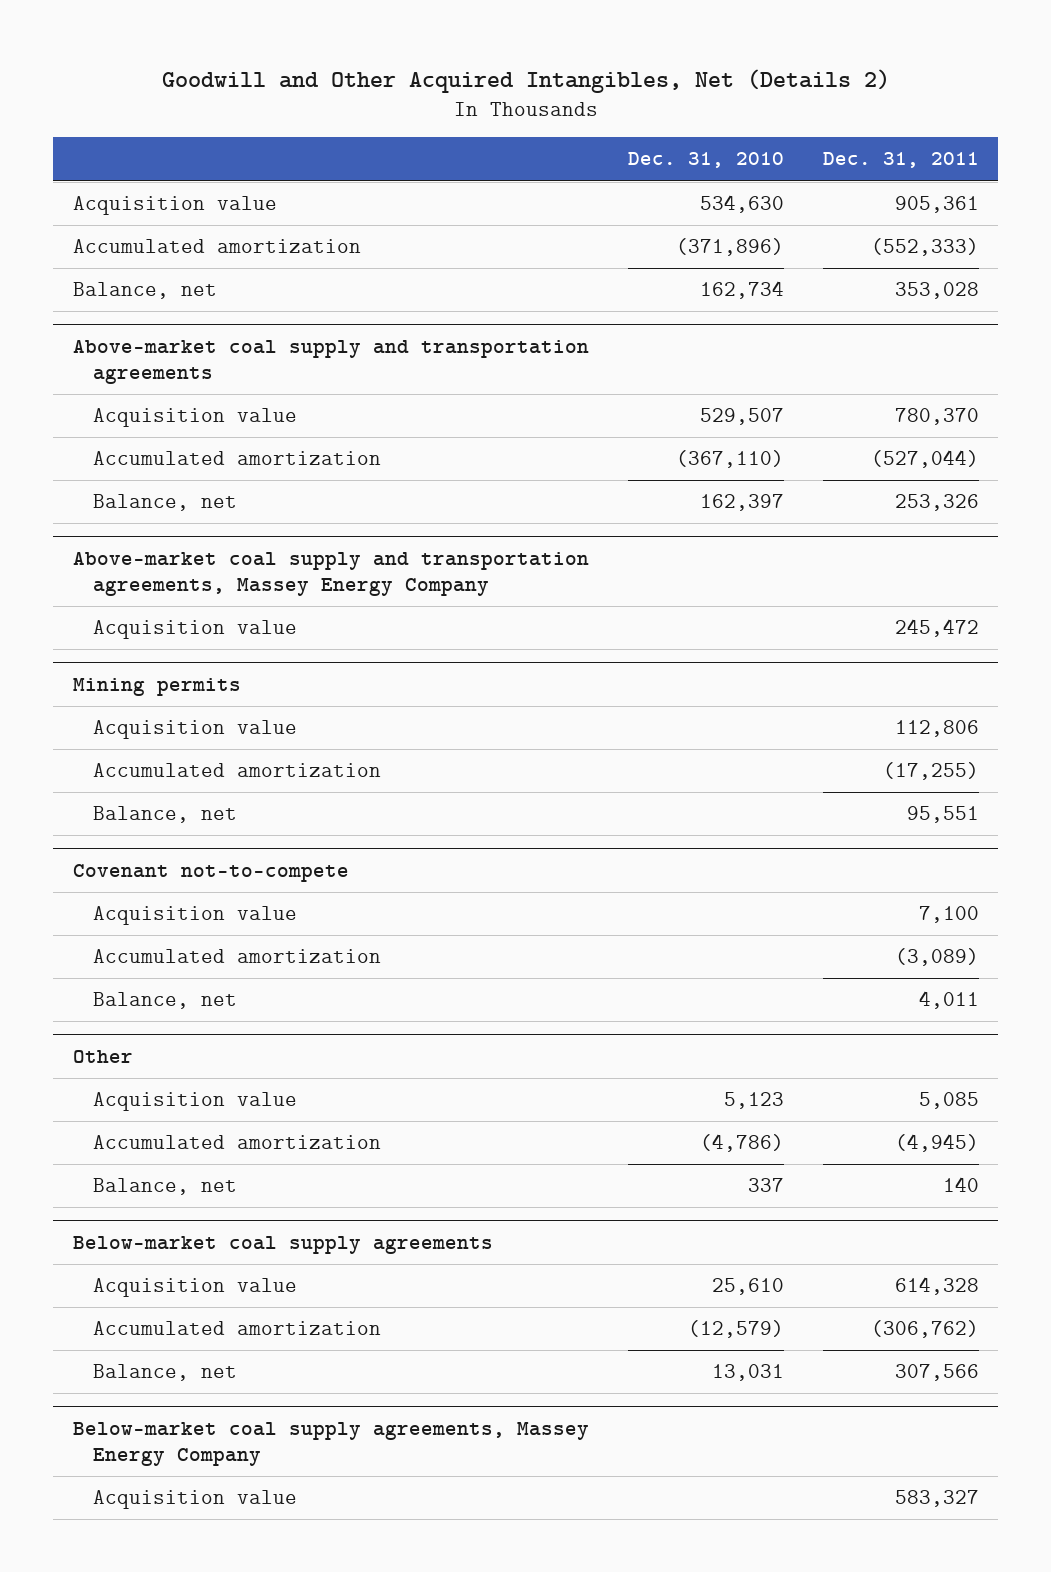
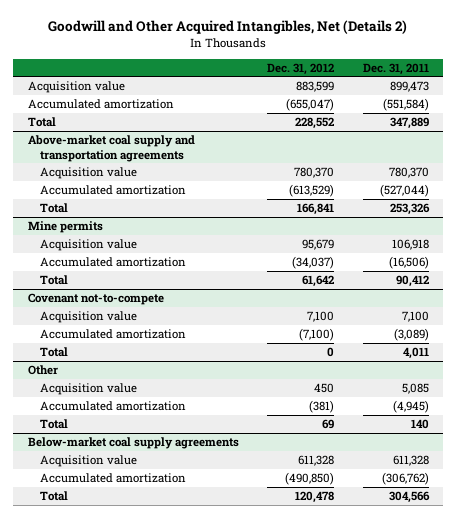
[627,152,784,169] Dec. 31, 2010 -> none
none -> [267,62,335,75] Dec. 31, 2012
[72,282,217,300] Balance, net -> none
[894,196,979,214] 905,361 -> [390,80,430,92] 899,473
[870,238,979,257] (552,333) -> [383,97,430,111] (551,584)
none -> [27,116,56,127] Total
[72,551,589,597] Above-market coal supply and transportation agreements, Massey Energy Company -> none
[72,677,241,696] Mining permits -> none
[93,720,298,740] Acquisition value -> none
[93,806,238,824] Balance, net -> none
[93,494,238,512] Balance, net -> [39,202,68,213] Total
none -> [27,220,103,233] Mine permits
[894,619,979,638] 245,472 -> [392,238,430,250] 106,918
[882,762,979,781] (17,255) -> [389,255,430,269] (16,506)
none -> [39,274,68,285] Total
[93,992,238,1010] Balance, net -> [39,346,68,357] Total
[93,1178,238,1196] Balance, net -> [39,418,68,429] Total
[894,1277,979,1296] 614,328 -> [393,454,430,466] 611,328
[93,1364,238,1382] Balance, net -> none
[72,1421,589,1467] Below-market coal supply agreements, Massey Energy Company -> none
[93,1490,298,1510] Acquisition value -> none
none -> [39,490,68,501] Total

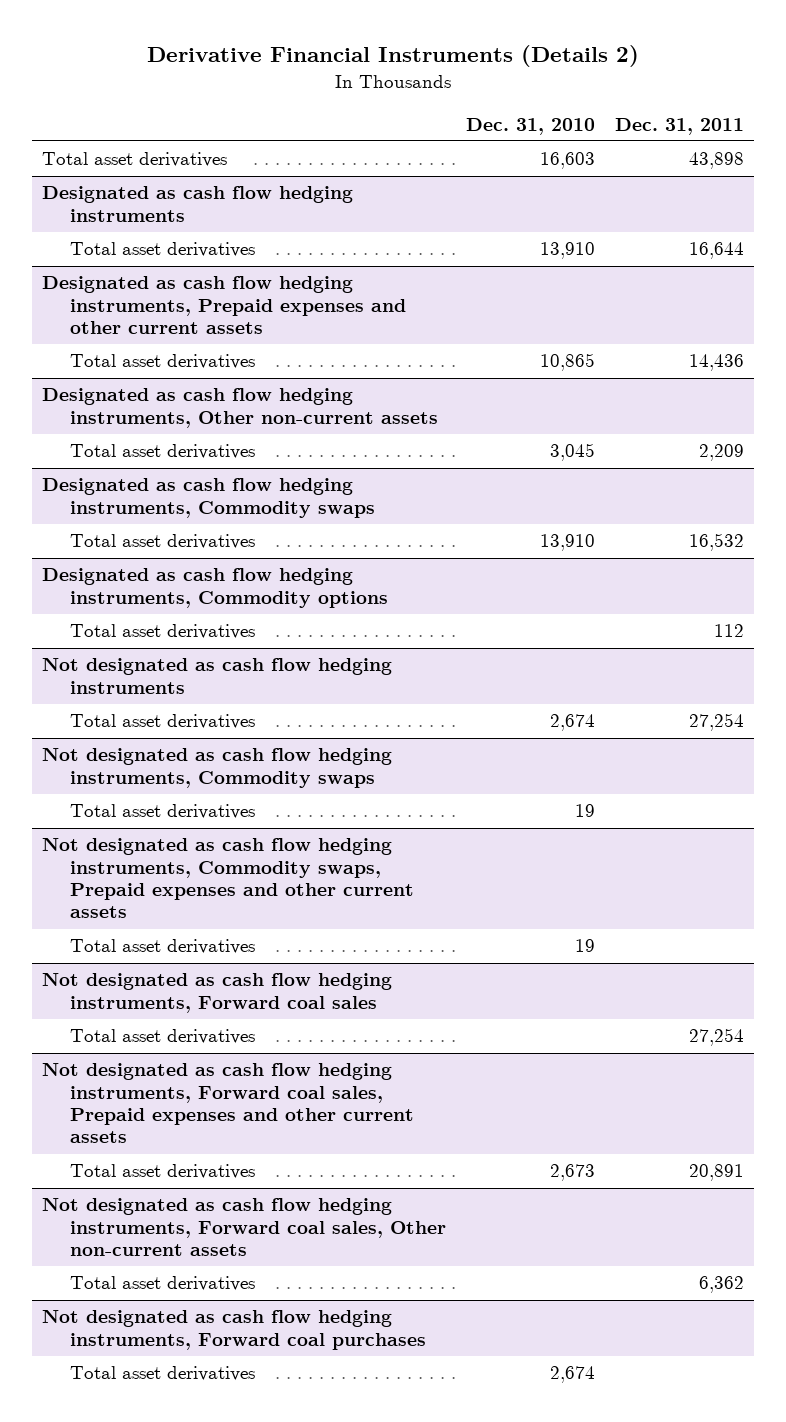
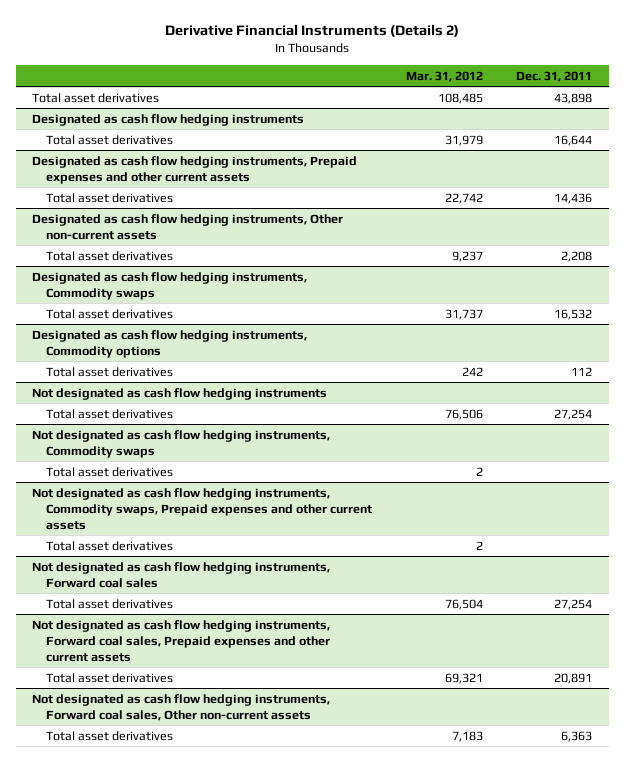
[466,117,596,135] Dec. 31, 2010 -> none
none -> [405,70,483,82] Mar. 31, 2012
[699,444,745,462] 2,209 -> [561,250,593,262] 2,208
[42,1310,427,1350] Not designated as cash flow hedging instruments, Forward coal purchases -> none
[70,1366,256,1382] Total asset derivatives -> none
[699,1276,745,1294] 6,362 -> [561,730,593,742] 6,363

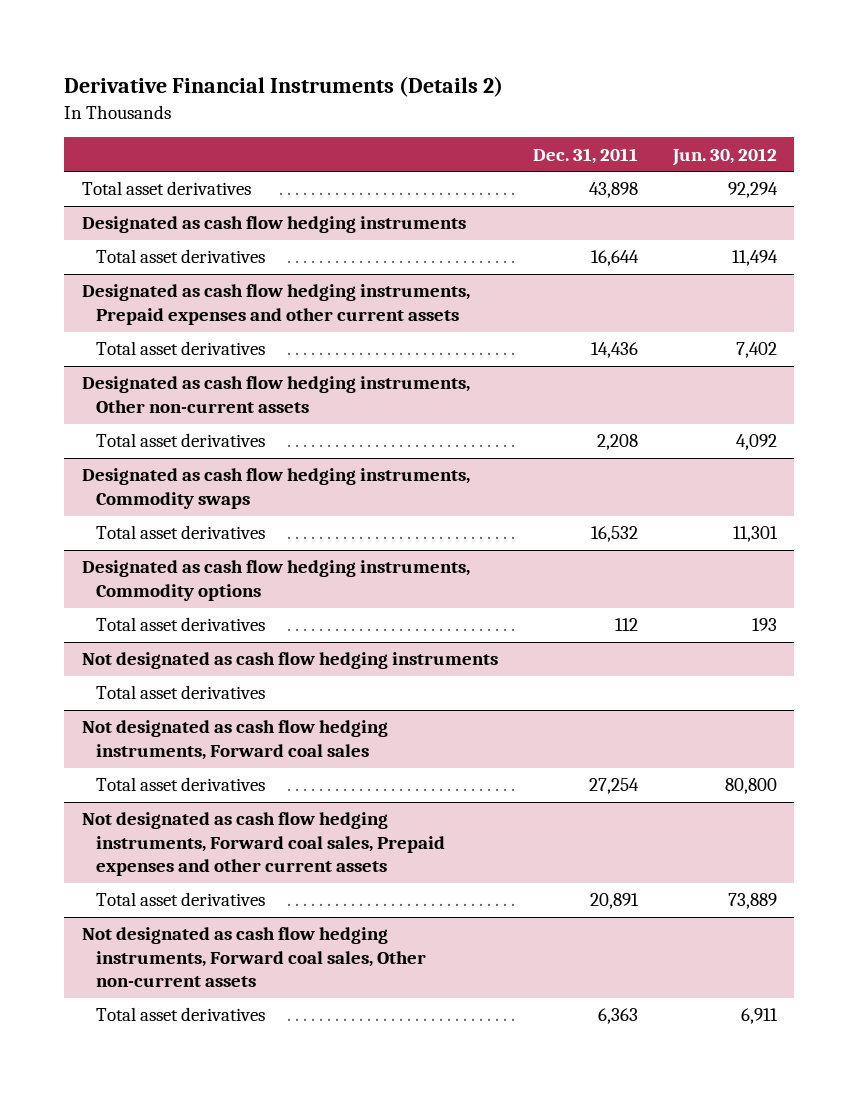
[405,70,483,82] Mar. 31, 2012 -> none
none -> [671,147,777,166] Jun. 30, 2012
[46,408,174,419] Total asset derivatives -> none
[32,429,331,458] Not designated as cash flow hedging instruments, Commodity swaps -> none
[32,487,373,530] Not designated as cash flow hedging instruments, Commodity swaps, Prepaid expenses and other current assets -> none
[46,540,174,551] Total asset derivatives -> none

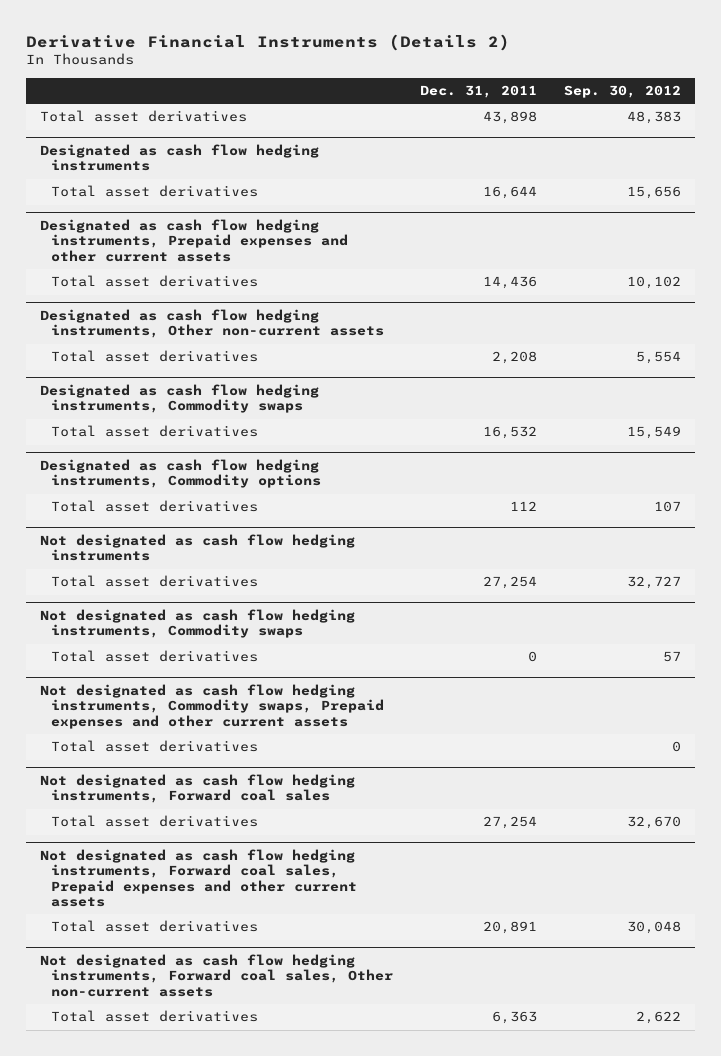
[671,147,777,166] Jun. 30, 2012 -> none
none -> [564,84,682,98] Sep. 30, 2012
none -> [50,575,258,588] Total asset derivatives
none -> [39,609,355,639] Not designated as cash flow hedging instruments, Commodity swaps
none -> [50,650,258,663] Total asset derivatives
none -> [39,684,384,729] Not designated as cash flow hedging instruments, Commodity swaps, Prepaid expenses and other current assets

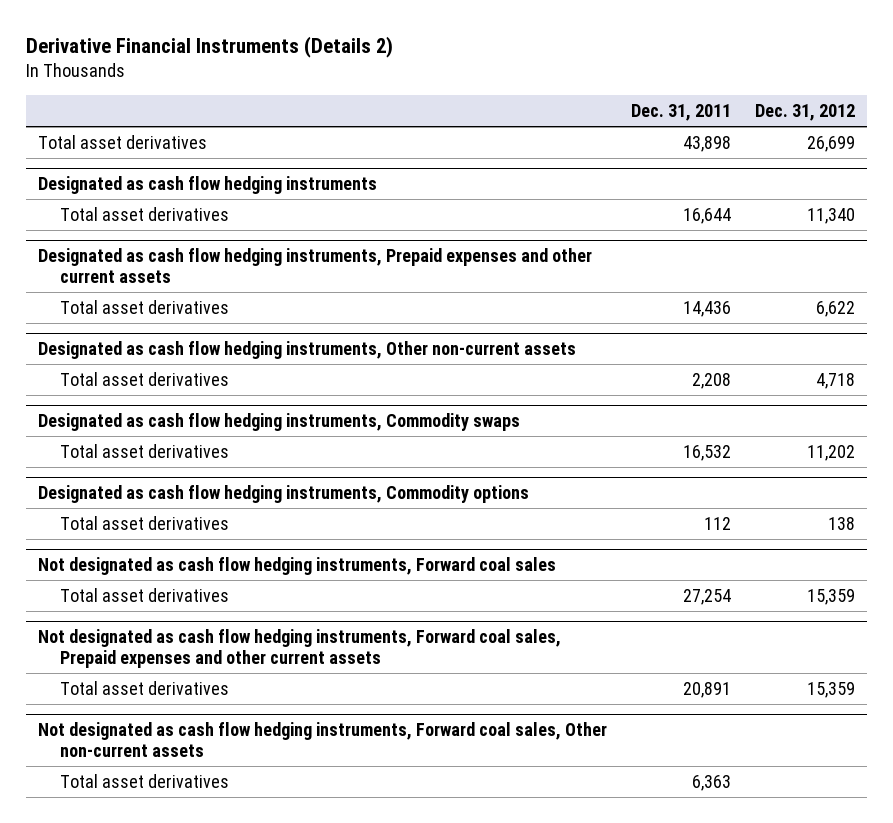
[564,84,682,98] Sep. 30, 2012 -> none
none -> [755,104,856,122] Dec. 31, 2012
[39,534,355,562] Not designated as cash flow hedging instruments -> none
[50,575,258,588] Total asset derivatives -> none
[39,609,355,639] Not designated as cash flow hedging instruments, Commodity swaps -> none
[50,650,258,663] Total asset derivatives -> none
[39,684,384,729] Not designated as cash flow hedging instruments, Commodity swaps, Prepaid expenses and other current assets -> none
[50,740,258,753] Total asset derivatives -> none

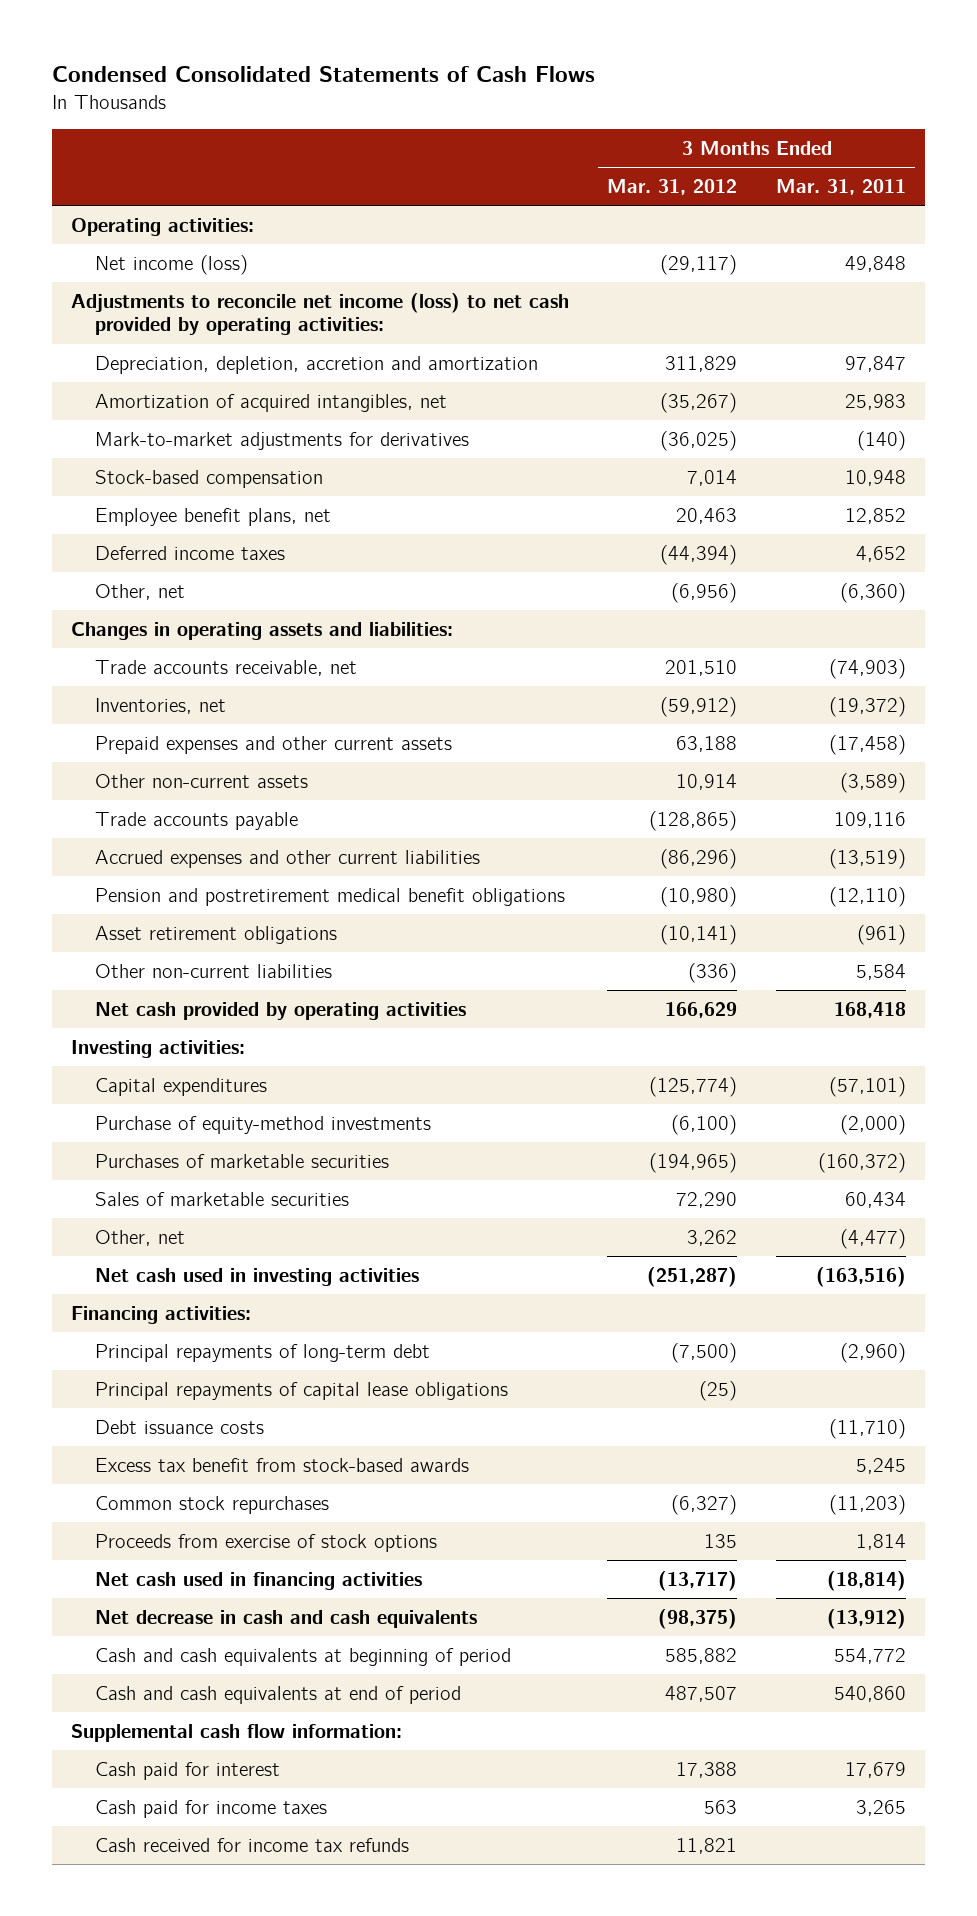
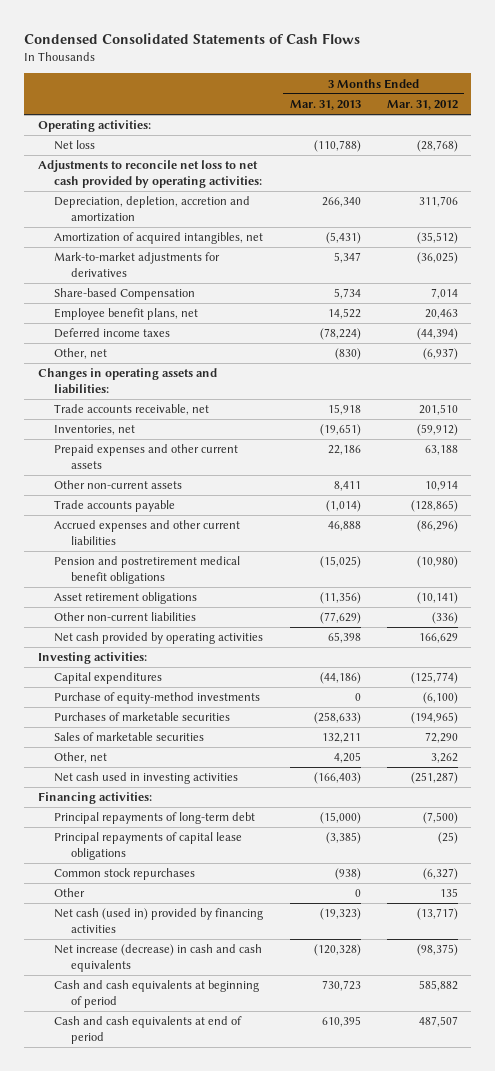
[775,178,906,195] Mar. 31, 2011 -> none
none -> [289,99,361,110] Mar. 31, 2013
[95,254,249,275] Net income (loss) -> [54,140,96,151] Net loss
[660,254,738,275] (29,117) -> [416,140,458,153] (28,768)
[71,292,570,336] Adjustments to reconcile net income (loss) to net cash provided by operating activities: -> [37,160,263,188] Adjustments to reconcile net loss to net cash provided by operating activities:
[665,355,738,372] 311,829 -> [418,196,458,208] 311,706
[660,392,738,413] (35,267) -> [416,232,458,245] (35,512)
[95,469,324,488] Stock-based compensation -> [54,288,196,301] Share-based Compensation
[671,582,738,603] (6,956) -> [422,348,458,361] (6,937)
[95,1419,265,1434] Debt issuance costs -> none
[95,1457,470,1472] Excess tax benefit from stock-based awards -> none
[95,1533,438,1552] Proceeds from exercise of stock options -> [54,888,86,898] Other
[95,1571,423,1590] Net cash used in financing activities -> [54,908,264,933] Net cash (used in) provided by financing activities
[95,1609,478,1628] Net decrease in cash and cash equivalents -> [54,944,263,972] Net increase (decrease) in cash and cash equivalents
[71,1723,403,1742] Supplemental cash flow information: -> none
[95,1761,281,1780] Cash paid for interest -> none
[95,1799,328,1818] Cash paid for income taxes -> none
[95,1837,410,1852] Cash received for income tax refunds -> none

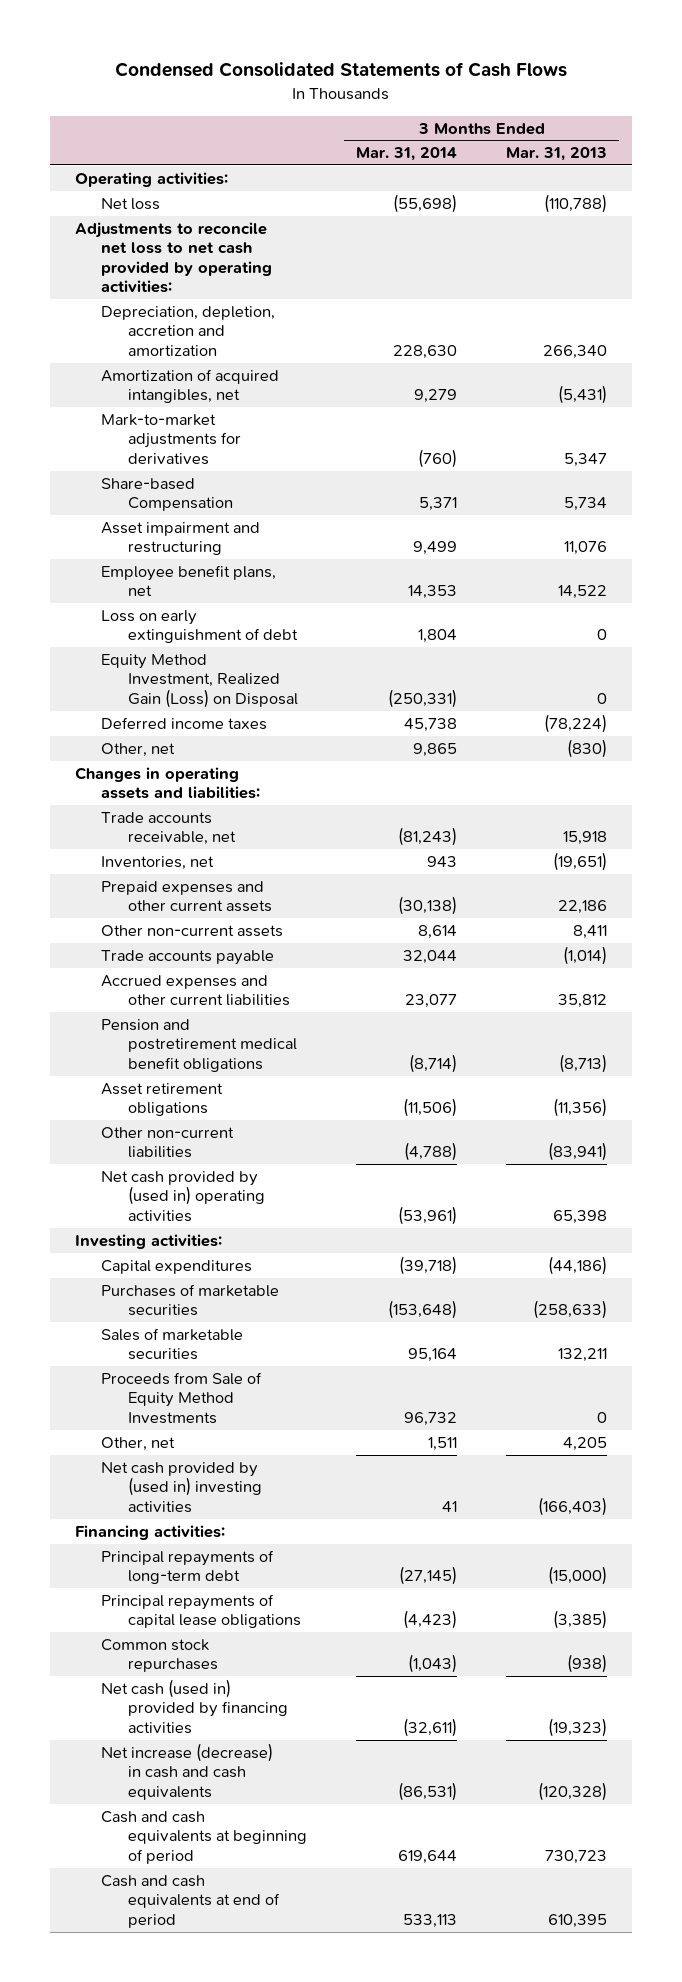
[386,99,458,110] Mar. 31, 2012 -> none
none -> [356,147,458,162] Mar. 31, 2014
none -> [101,522,261,556] Asset impairment and restructuring
none -> [101,610,298,644] Loss on early extinguishment of debt
none -> [101,654,298,708] Equity Method Investment, Realized Gain (Loss) on Disposal
[327,521,361,532] 46,888 -> [558,994,608,1009] 35,812
[319,556,361,569] (15,025) -> [559,1053,608,1073] (8,713)
[319,612,361,625] (77,629) -> [548,1142,608,1162] (83,941)
[54,632,264,645] Net cash provided by operating activities -> [101,1171,265,1222] Net cash provided by (used in) operating activities
[54,692,261,705] Purchase of equity-method investments -> none
none -> [101,1372,263,1424] Proceeds from Sale of Equity Method Investments
[54,772,239,785] Net cash used in investing activities -> [101,1462,262,1513] Net cash provided by (used in) investing activities
[54,888,86,898] Other -> none

